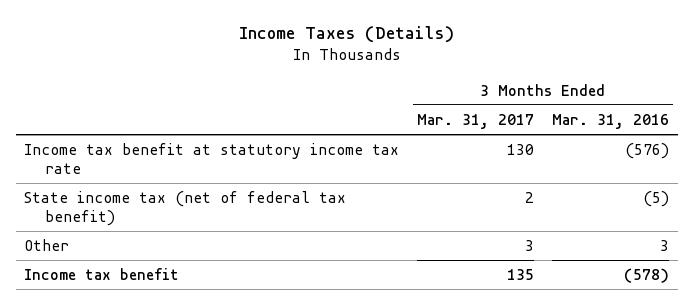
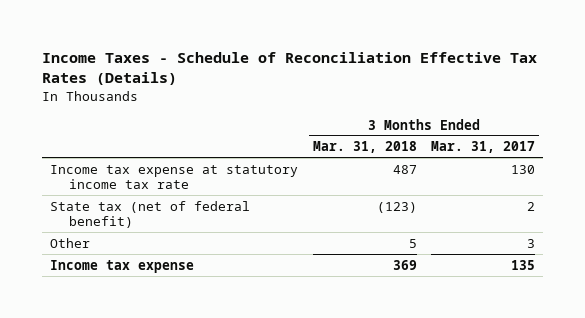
[238,26,454,44] Income Taxes (Details) -> [42,51,538,86] Income Taxes - Schedule of Reconciliation Effective Tax Rates (Details)
[552,113,670,129] Mar. 31, 2016 -> none
none -> [312,141,417,154] Mar. 31, 2018
[24,190,347,227] State income tax (net of federal tax benefit) -> none
none -> [49,164,298,190] Income tax expense at statutory income tax rate
[24,142,400,175] Income tax benefit at statutory income tax rate -> [49,200,250,229] State tax (net of federal benefit)
[507,143,535,155] 130 -> [527,201,536,211] 2
[24,267,180,280] Income tax benefit -> [49,259,194,273] Income tax expense

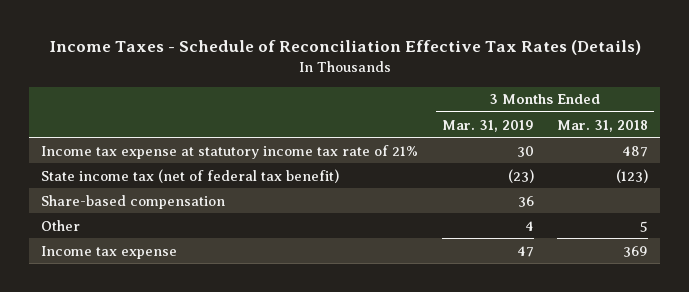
[431,141,536,154] Mar. 31, 2017 -> none
none -> [441,119,534,132] Mar. 31, 2019
[49,164,298,190] Income tax expense at statutory income tax rate -> [41,144,419,159] Income tax expense at statutory income tax rate of 21%
[49,200,250,229] State tax (net of federal benefit) -> [41,168,340,183] State income tax (net of federal tax benefit)
none -> [41,194,226,209] Share-based compensation

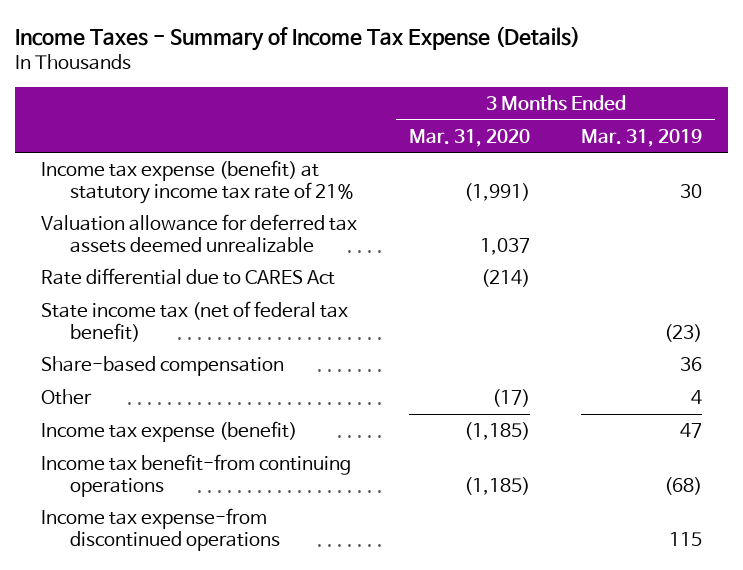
[48,40,641,56] Income Taxes - Schedule of Reconciliation Effective Tax Rates (Details) -> [14,25,580,51] Income Taxes - Summary of Income Tax Expense (Details)
[557,119,649,132] Mar. 31, 2018 -> none
none -> [408,128,530,147] Mar. 31, 2020
[41,144,419,159] Income tax expense at statutory income tax rate of 21% -> [40,160,355,204] Income tax expense (benefit) at statutory income tax rate of 21%
none -> [40,214,357,253] Valuation allowance for deferred tax assets deemed unrealizable
none -> [40,268,335,286] Rate differential due to CARES Act
none -> [40,421,297,443] Income tax expense (benefit)
[41,245,178,259] Income tax expense -> [40,454,351,497] Income tax benefit-from continuing operations
[516,245,534,257] 47 -> [664,476,703,495] (68)
none -> [40,508,281,551] Income tax expense-from discontinued operations

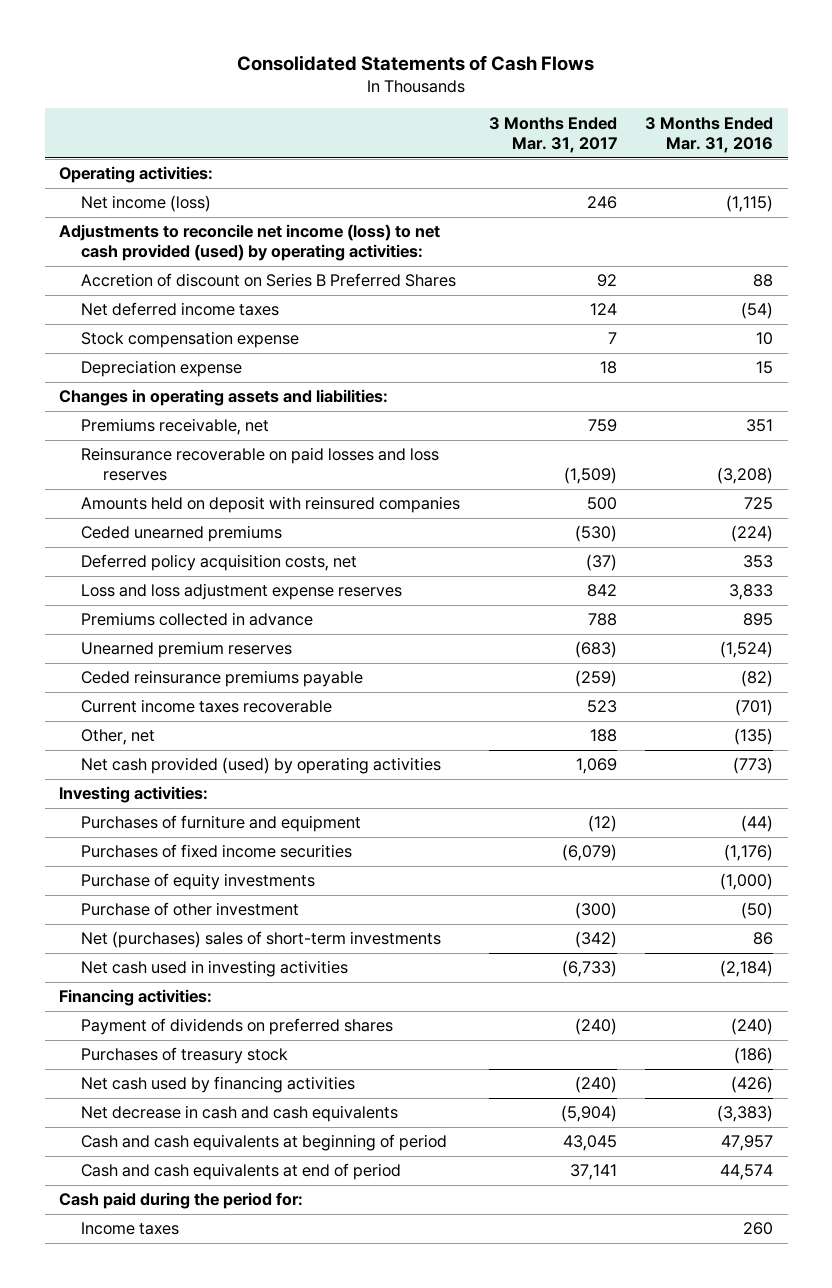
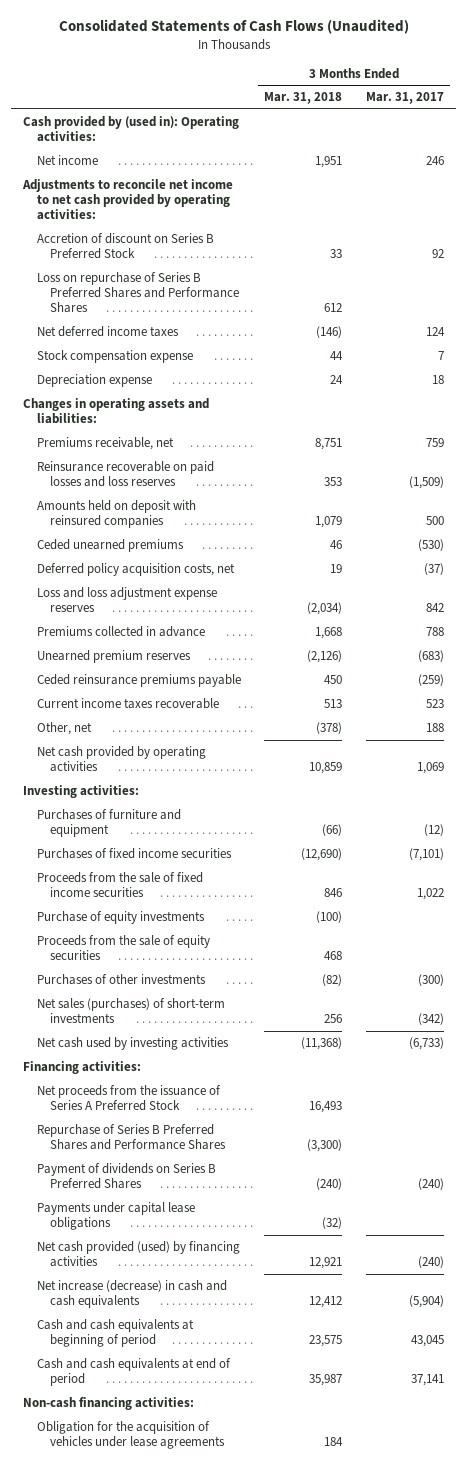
[237,54,595,71] Consolidated Statements of Cash Flows -> [58,19,409,35] Consolidated Statements of Cash Flows (Unaudited)
[645,116,774,153] 3 Months Ended Mar. 31, 2016 -> none
none -> [264,92,343,105] Mar. 31, 2018
[58,166,213,184] Operating activities: -> none
none -> [23,116,240,143] Cash provided by (used in): Operating activities:
[81,195,212,213] Net income (loss) -> [36,155,98,166] Net income
[58,224,440,262] Adjustments to reconcile net income (loss) to net cash provided (used) by operating activities: -> [22,179,234,221] Adjustments to reconcile net income to net cash provided by operating activities:
[81,273,457,288] Accretion of discount on Series B Preferred Shares -> [36,233,214,260] Accretion of discount on Series B Preferred Stock
none -> [36,272,240,314] Loss on repurchase of Series B Preferred Shares and Performance Shares
[81,757,442,775] Net cash provided (used) by operating activities -> [36,746,206,773] Net cash provided by operating activities
[561,844,617,862] (6,079) -> [409,848,445,862] (7,101)
none -> [36,872,203,898] Proceeds from the sale of fixed income securities
none -> [36,935,210,961] Proceeds from the sale of equity securities
[81,902,300,917] Purchase of other investment -> [36,974,206,986] Purchases of other investments
[81,931,442,949] Net (purchases) sales of short-term investments -> [36,998,225,1024] Net sales (purchases) of short-term investments
[81,960,349,978] Net cash used in investing activities -> [36,1037,229,1051] Net cash used by investing activities
[81,1047,289,1065] Purchases of treasury stock -> none
none -> [36,1085,221,1112] Net proceeds from the issuance of Series A Preferred Stock
none -> [36,1124,227,1151] Repurchase of Series B Preferred Shares and Performance Shares
[81,1018,394,1036] Payment of dividends on preferred shares -> [36,1163,216,1190] Payment of dividends on Series B Preferred Shares
none -> [36,1202,195,1231] Payments under capital lease obligations
[81,1076,356,1094] Net cash used by financing activities -> [36,1241,240,1268] Net cash provided (used) by financing activities
[81,1105,399,1123] Net decrease in cash and cash equivalents -> [36,1280,227,1309] Net increase (decrease) in cash and cash equivalents
[58,1192,303,1210] Cash paid during the period for: -> none
[81,1222,180,1236] Income taxes -> none
none -> [23,1397,195,1411] Non-cash financing activities:
none -> [36,1421,226,1450] Obligation for the acquisition of vehicles under lease agreements

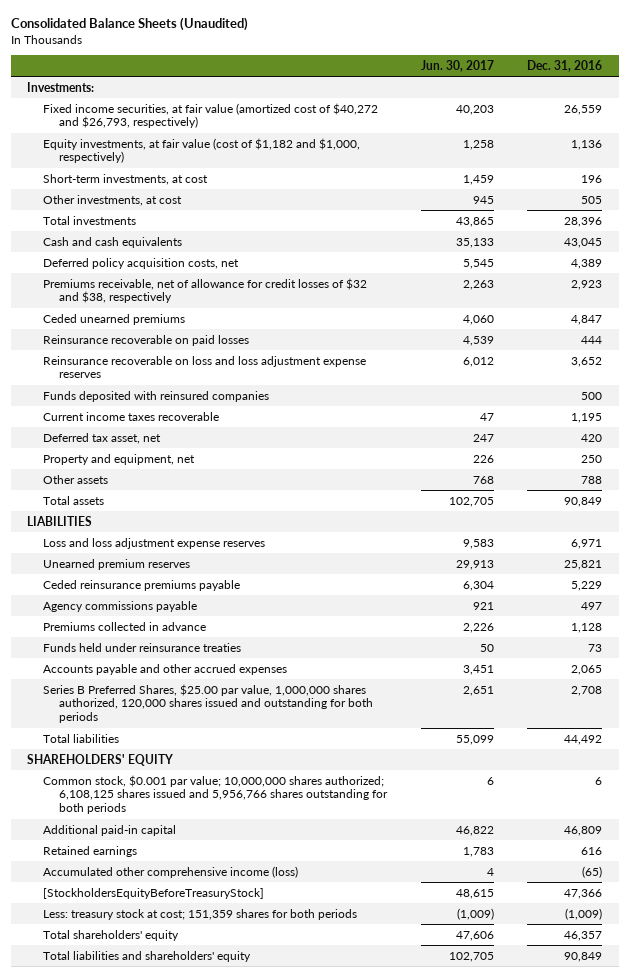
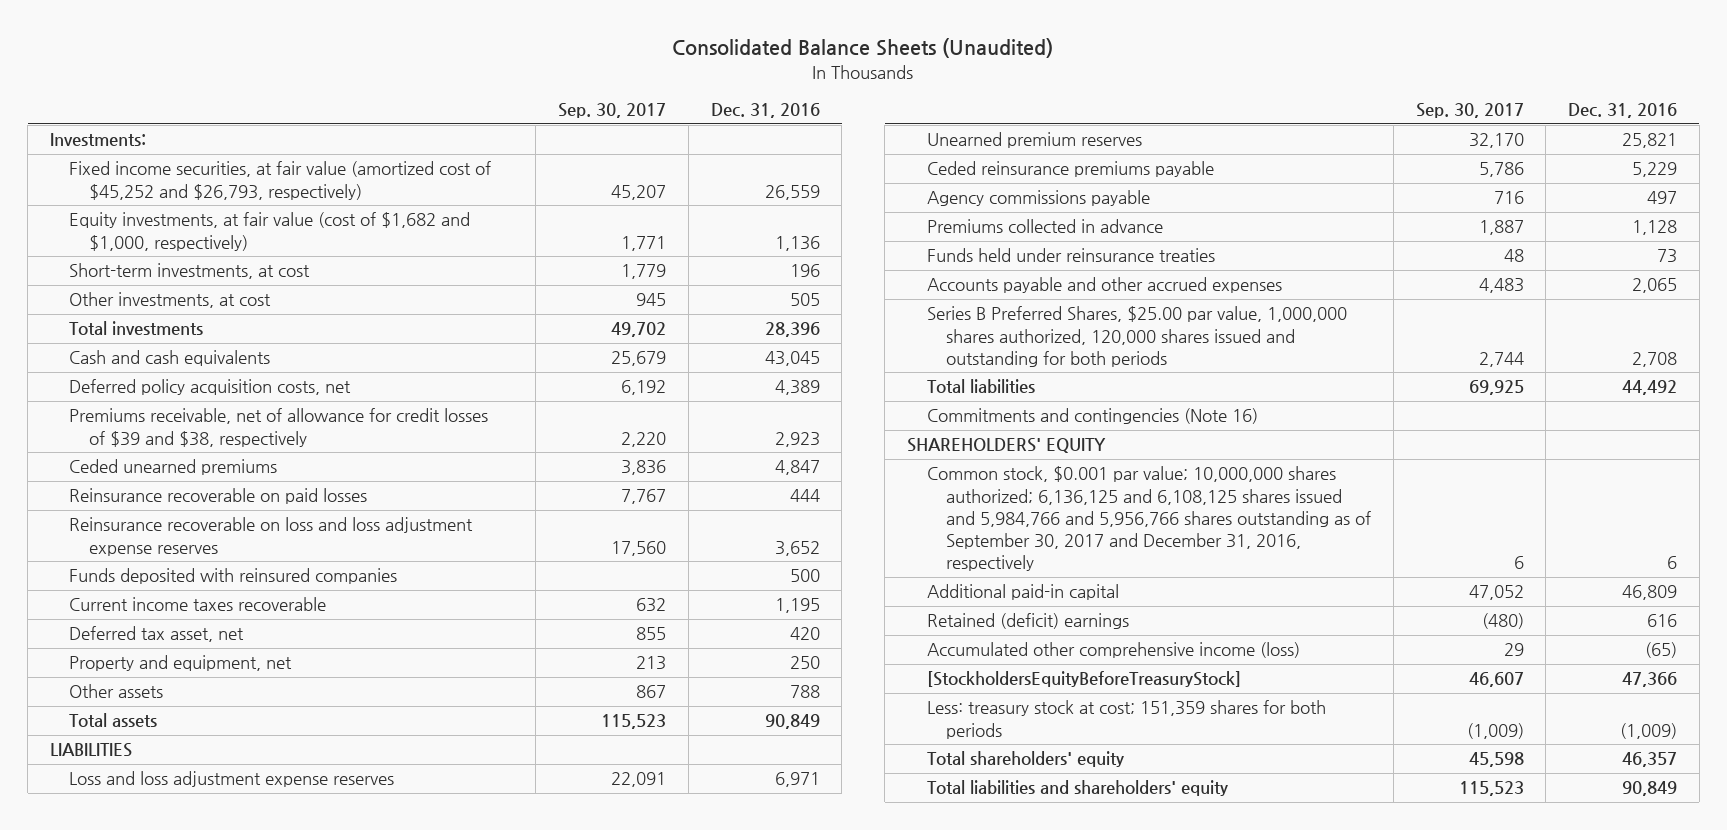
[420,59,494,72] Jun. 30, 2017 -> none
none -> [558,103,667,119] Sep. 30, 2017
[43,102,379,129] Fixed income securities, at fair value (amortized cost of $40,272 and $26,793, respectively) -> [69,161,492,200] Fixed income securities, at fair value (amortized cost of $45,252 and $26,793, respectively)
[43,137,361,164] Equity investments, at fair value (cost of $1,182 and $1,000, respectively) -> [69,212,471,251] Equity investments, at fair value (cost of $1,682 and $1,000, respectively)
[43,277,368,304] Premiums receivable, net of allowance for credit losses of $32 and $38, respectively -> [69,408,489,447] Premiums receivable, net of allowance for credit losses of $39 and $38, respectively
none -> [926,408,1258,425] Commitments and contingencies (Note 16)
[43,774,389,815] Common stock, $0.001 par value; 10,000,000 shares authorized; 6,108,125 shares issued and 5,956,766 shares outstanding for both periods -> [926,466,1372,572] Common stock, $0.001 par value; 10,000,000 shares authorized; 6,136,125 and 6,108,125 shares issued and 5,984,766 and 5,956,766 shares outstanding as of September 30, 2017 and December 31, 2016, respectively
[43,845,138,857] Retained earnings -> [926,613,1129,630] Retained (deficit) earnings

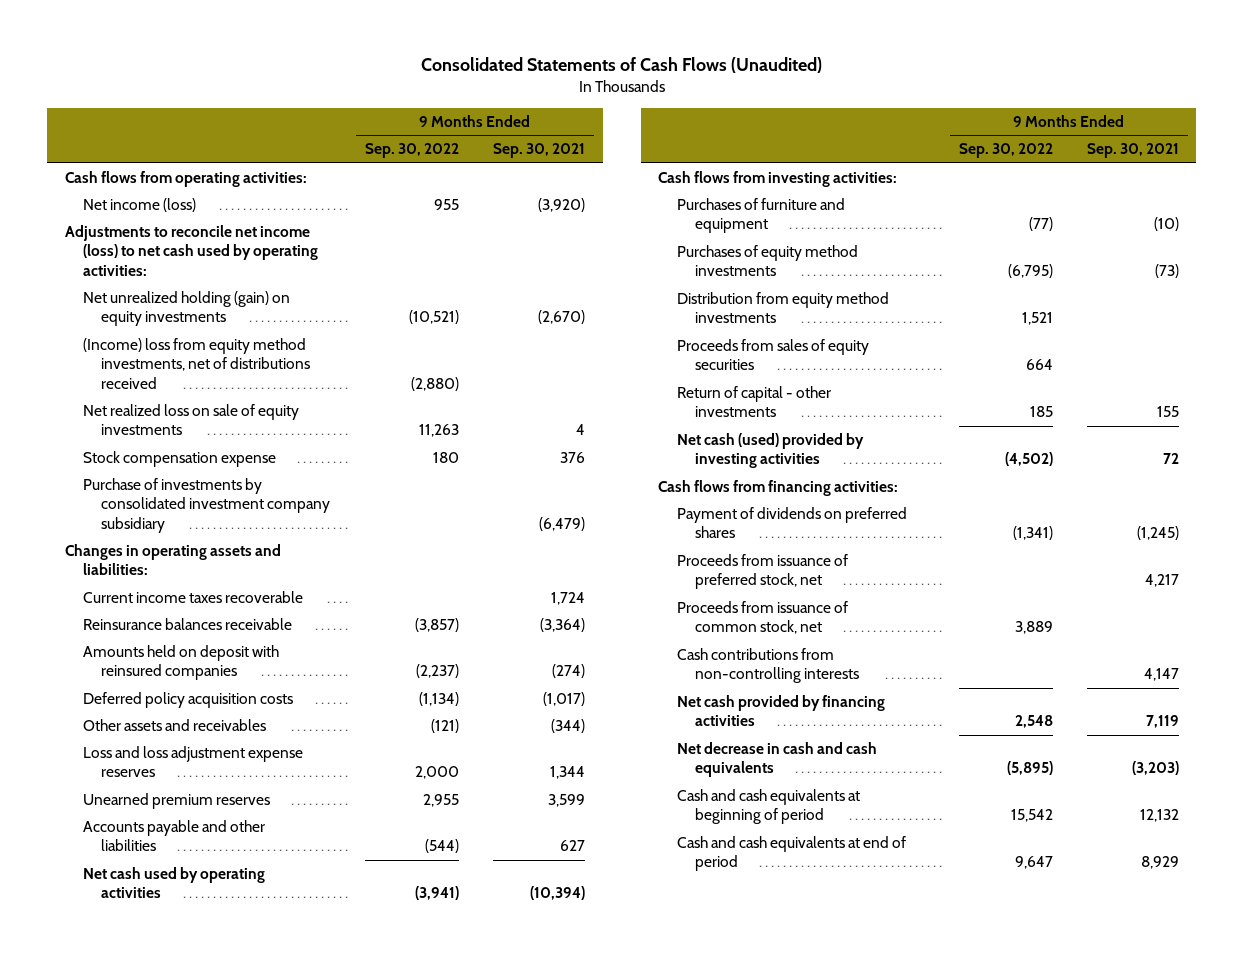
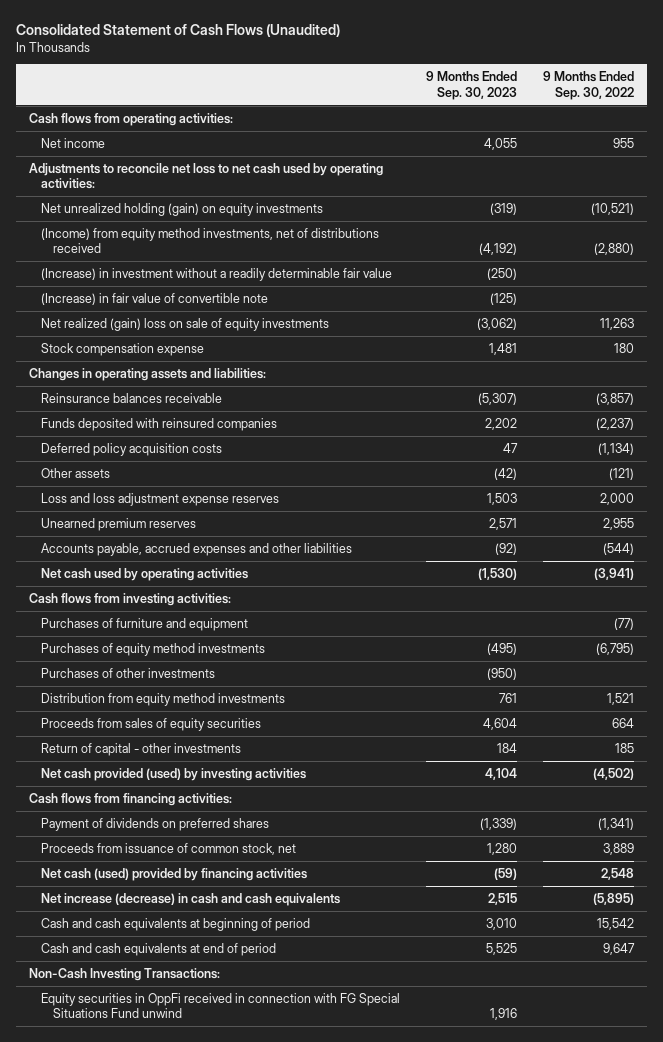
[420,57,822,74] Consolidated Statements of Cash Flows (Unaudited) -> [16,24,341,38] Consolidated Statement of Cash Flows (Unaudited)
[493,143,586,159] Sep. 30, 2021 -> none
none -> [425,71,517,100] 9 Months Ended Sep. 30, 2023
[83,198,197,213] Net income (loss) -> [40,137,105,148] Net income
[64,225,319,276] Adjustments to reconcile net income (loss) to net cash used by operating activities: -> [29,162,384,190] Adjustments to reconcile net loss to net cash used by operating activities:
[83,338,311,389] (Income) loss from equity method investments, net of distributions received -> [40,227,379,254] (Income) from equity method investments, net of distributions received
none -> [40,267,392,281] (Increase) in investment without a readily determinable fair value
none -> [40,292,268,305] (Increase) in fair value of convertible note
[83,404,300,436] Net realized loss on sale of equity investments -> [40,317,329,331] Net realized (gain) loss on sale of equity investments
[83,478,331,533] Purchase of investments by consolidated investment company subsidiary -> none
[83,591,304,604] Current income taxes recoverable -> none
[83,645,280,681] Amounts held on deposit with reinsured companies -> [40,417,277,431] Funds deposited with reinsured companies
[83,719,267,732] Other assets and receivables -> [40,467,110,478] Other assets
[83,820,266,852] Accounts payable and other liabilities -> [40,542,352,556] Accounts payable, accrued expenses and other liabilities
none -> [40,667,215,678] Purchases of other investments
[676,433,864,469] Net cash (used) provided by investing activities -> [40,767,306,781] Net cash provided (used) by investing activities
[676,554,848,590] Proceeds from issuance of preferred stock, net -> none
[676,648,860,684] Cash contributions from non-controlling interests -> none
[676,695,885,727] Net cash provided by financing activities -> [40,867,307,881] Net cash (used) provided by financing activities
[676,742,877,778] Net decrease in cash and cash equivalents -> [40,892,340,906] Net increase (decrease) in cash and cash equivalents
none -> [29,967,221,981] Non-Cash Investing Transactions:
none -> [40,992,400,1019] Equity securities in OppFi received in connection with FG Special Situations Fund unwind

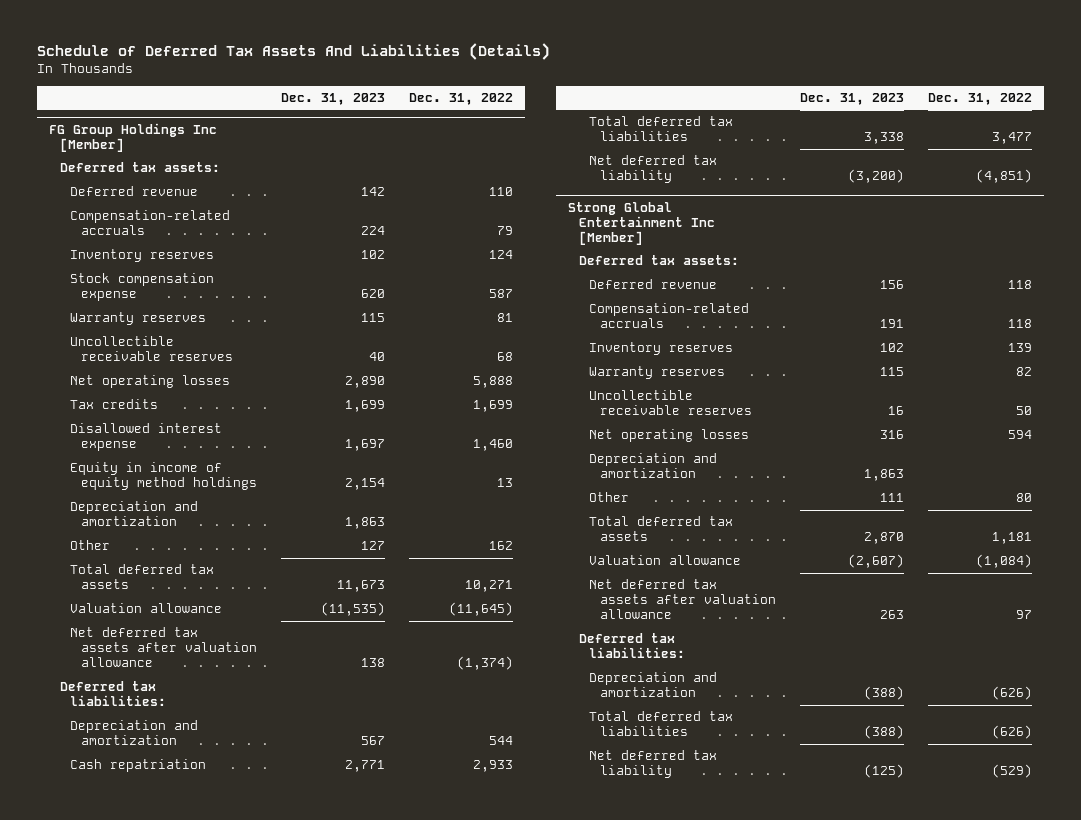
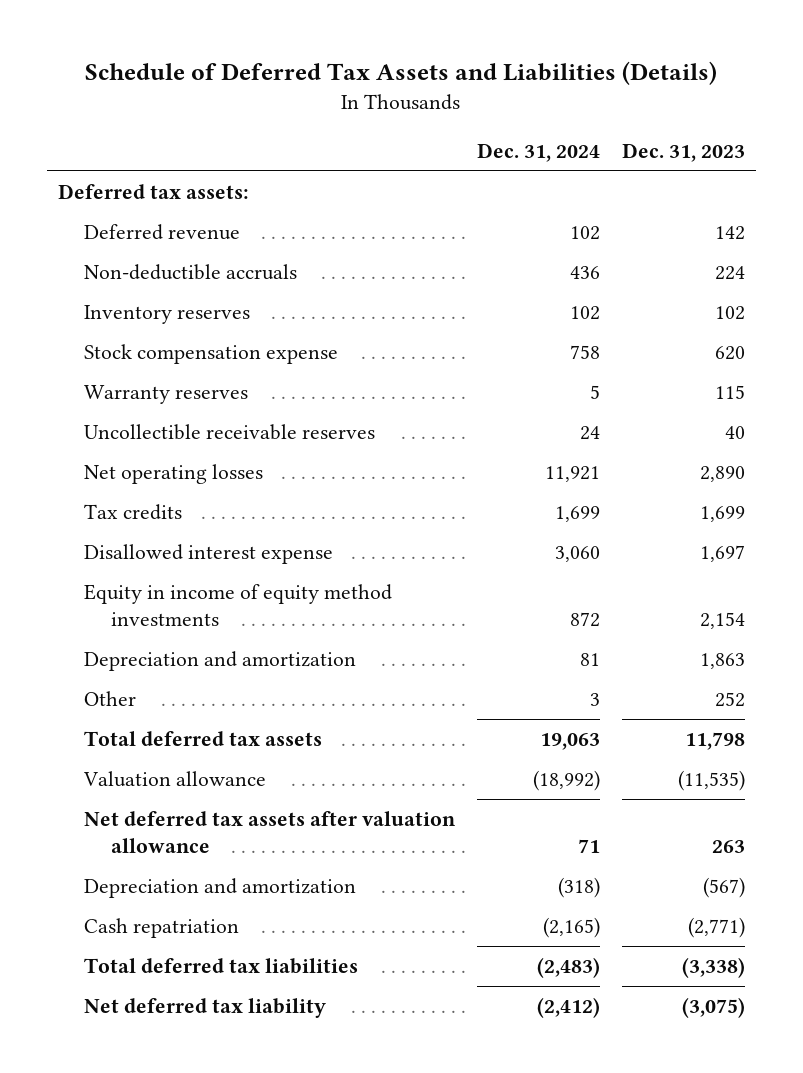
[37,43,551,61] Schedule of Deferred Tax Assets And Liabilities (Details) -> [85,61,718,86] Schedule of Deferred Tax Assets and Liabilities (Details)
[408,92,513,105] Dec. 31, 2022 -> none
none -> [477,142,601,162] Dec. 31, 2024
[49,122,218,152] FG Group Holdings Inc [Member] -> none
[70,210,231,236] Compensation-related accruals -> [84,264,298,281] Non-deductible accruals
[70,462,257,491] Equity in income of equity method holdings -> [84,584,393,626] Equity in income of equity method investments
[360,541,385,551] 127 -> [715,692,746,708] 252
[336,580,385,593] 11,673 -> [685,732,746,751] 11,798
[70,627,257,668] Net deferred tax assets after valuation allowance -> none
[59,681,167,707] Deferred tax liabilities: -> none
[70,720,199,746] Depreciation and amortization -> none
[70,759,207,773] Cash repatriation -> none
[589,116,734,142] Total deferred tax liabilities -> none
[589,155,718,184] Net deferred tax liability -> none
[568,201,715,245] Strong Global Entertainment Inc [Member] -> none
[578,255,739,266] Deferred tax assets: -> none
[589,279,718,290] Deferred revenue -> none
[589,303,750,329] Compensation-related accruals -> none
[589,342,734,356] Inventory reserves -> none
[589,366,726,380] Warranty reserves -> none
[589,390,752,416] Uncollectible receivable reserves -> none
[589,429,750,443] Net operating losses -> none
[589,453,718,479] Depreciation and amortization -> none
[589,492,630,503] Other -> none
[589,516,734,542] Total deferred tax assets -> none
[589,555,742,566] Valuation allowance -> none
[578,633,686,659] Deferred tax liabilities: -> none
[863,686,904,701] (388) -> [703,877,746,899] (567)
none -> [84,918,240,939] Cash repatriation
[863,725,904,740] (388) -> [682,957,746,979] (3,338)
[863,764,904,779] (125) -> [682,997,746,1019] (3,075)

